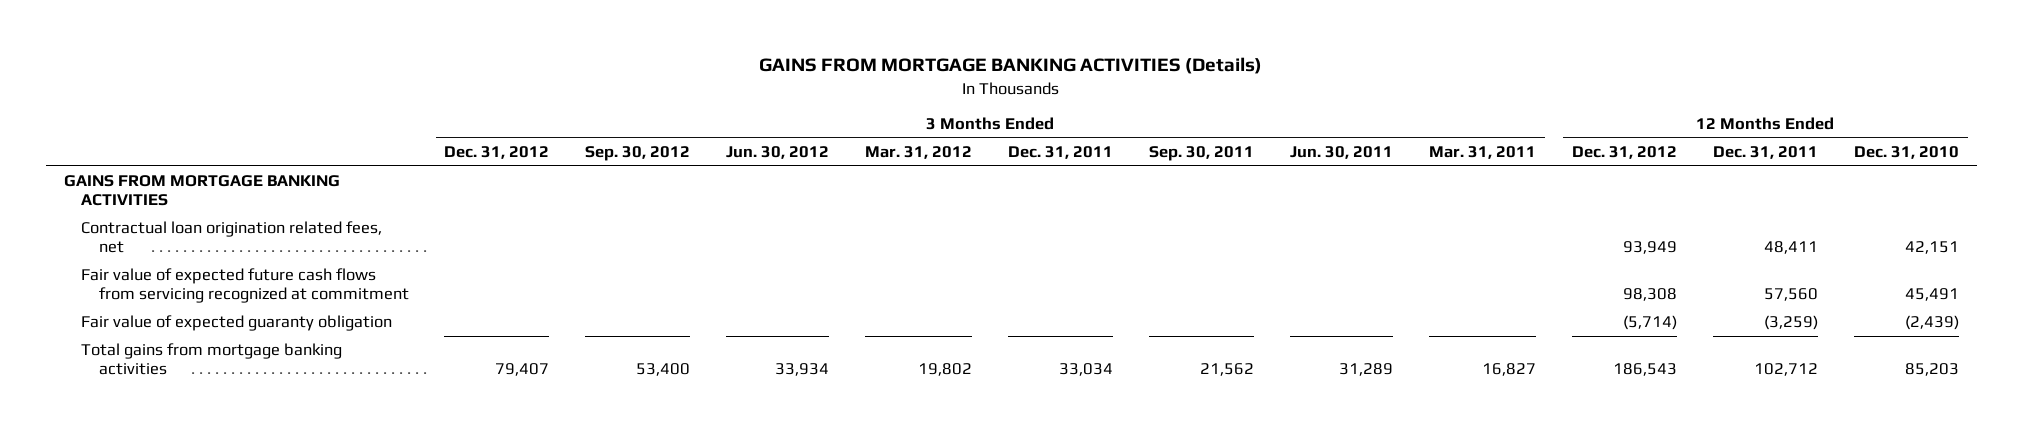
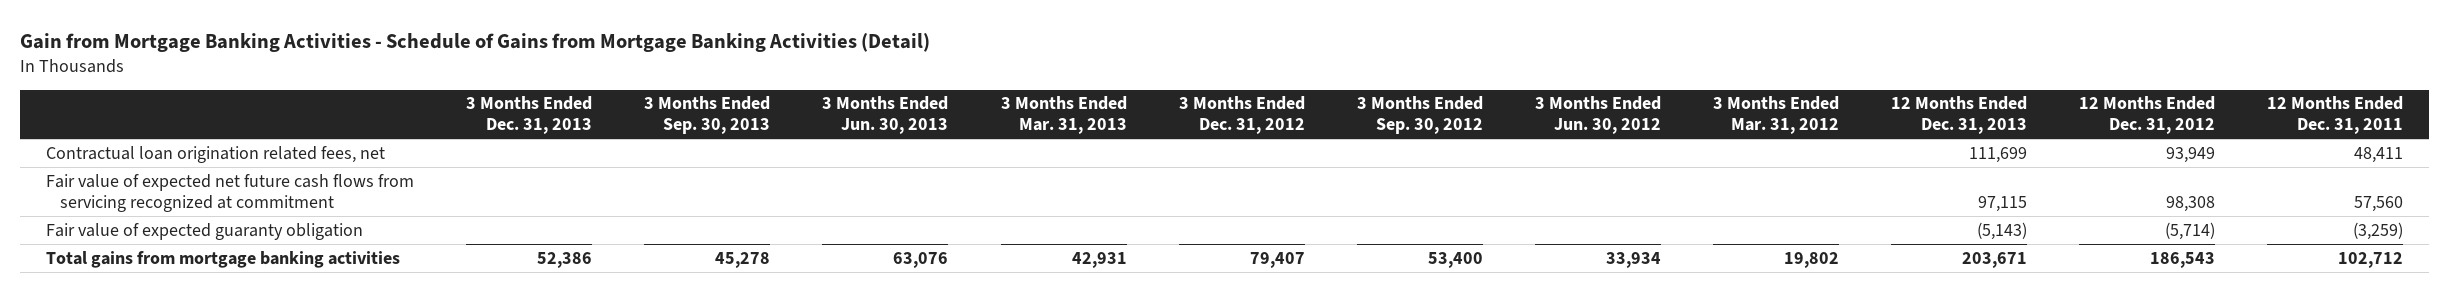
[759,57,1263,75] GAINS FROM MORTGAGE BANKING ACTIVITIES (Details) -> [20,32,931,52] Gain from Mortgage Banking Activities - Schedule of Gains from Mortgage Banking Activities (Detail)
[1008,146,1114,160] Dec. 31, 2011 -> none
[1149,146,1255,162] Sep. 30, 2011 -> none
[1290,146,1394,160] Jun. 30, 2011 -> none
[1429,146,1537,160] Mar. 31, 2011 -> none
[1853,146,1959,160] Dec. 31, 2010 -> none
none -> [466,96,593,135] 3 Months Ended Dec. 31, 2013
none -> [644,96,771,135] 3 Months Ended Sep. 30, 2013
none -> [822,96,949,135] 3 Months Ended Jun. 30, 2013
none -> [1000,96,1127,135] 3 Months Ended Mar. 31, 2013
none -> [1891,96,2028,135] 12 Months Ended Dec. 31, 2013
[63,175,340,207] GAINS FROM MORTGAGE BANKING ACTIVITIES -> none
[81,268,409,304] Fair value of expected future cash flows from servicing recognized at commitment -> [46,173,415,212] Fair value of expected net future cash flows from servicing recognized at commitment

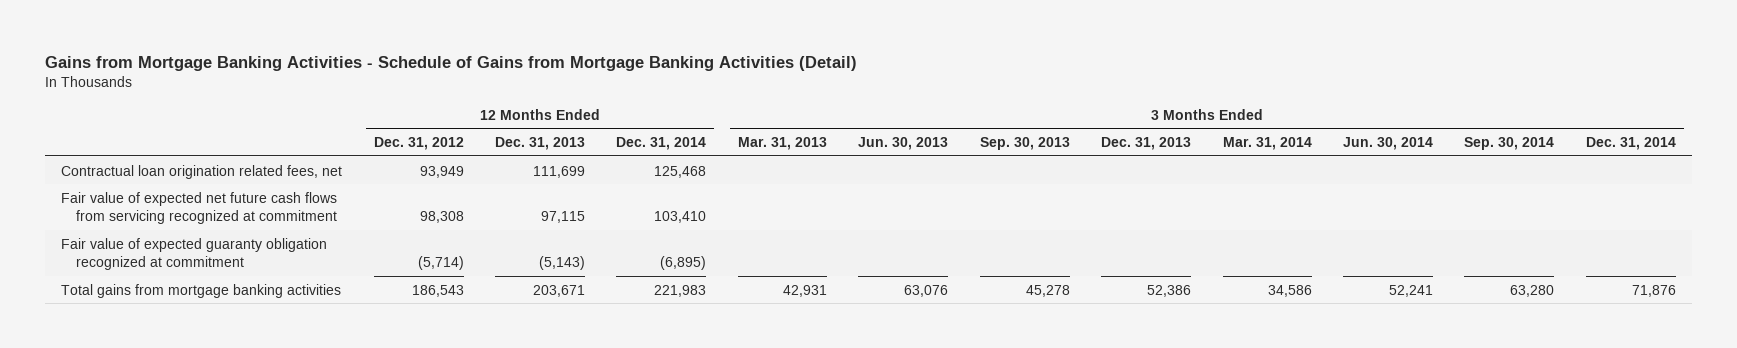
[20,32,931,52] Gain from Mortgage Banking Activities - Schedule of Gains from Mortgage Banking Activities (Detail) -> [45,55,858,71] Gains from Mortgage Banking Activities - Schedule of Gains from Mortgage Banking Activities (Detail)
[1178,96,1305,135] 3 Months Ended Dec. 31, 2012 -> none
[1356,96,1483,135] 3 Months Ended Sep. 30, 2012 -> none
[1534,96,1661,135] 3 Months Ended Jun. 30, 2012 -> none
[1712,96,1839,135] 3 Months Ended Mar. 31, 2012 -> none
[2267,96,2404,135] 12 Months Ended Dec. 31, 2011 -> none
none -> [616,137,707,151] Dec. 31, 2014
none -> [1222,137,1312,151] Mar. 31, 2014
none -> [1343,137,1434,151] Jun. 30, 2014
none -> [1464,137,1555,151] Sep. 30, 2014
none -> [1585,137,1676,151] Dec. 31, 2014
[46,222,364,240] Fair value of expected guaranty obligation -> [61,237,328,270] Fair value of expected guaranty obligation recognized at commitment

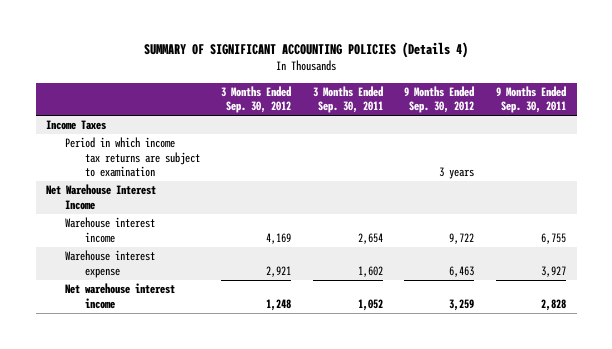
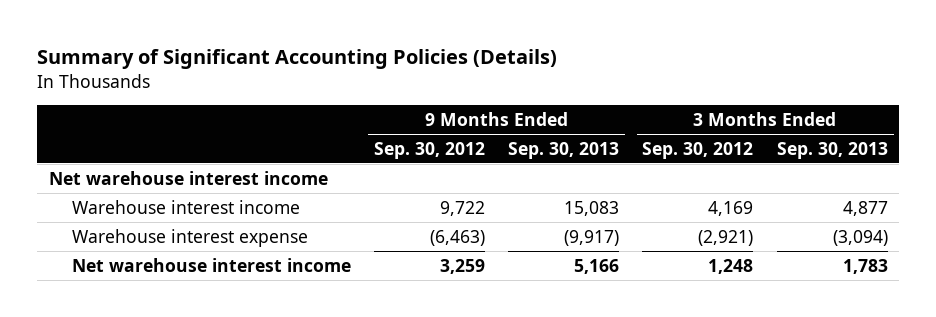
[144,42,469,59] SUMMARY OF SIGNIFICANT ACCOUNTING POLICIES (Details 4) -> [36,49,557,70] Summary of Significant Accounting Policies (Details)
[312,85,383,114] 3 Months Ended Sep. 30, 2011 -> none
[496,85,567,114] 9 Months Ended Sep. 30, 2011 -> none
none -> [508,141,620,159] Sep. 30, 2013
none -> [776,141,888,159] Sep. 30, 2013
[46,120,107,131] Income Taxes -> none
[65,137,200,178] Period in which income tax returns are subject to examination -> none
[46,184,157,210] Net Warehouse Interest Income -> [48,170,328,185] Net warehouse interest income
[266,265,292,277] 2,921 -> [698,229,754,246] (2,921)
[449,265,475,277] 6,463 -> [429,229,485,246] (6,463)

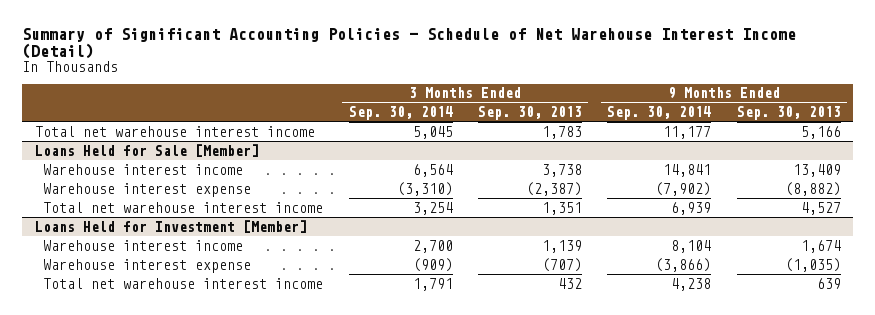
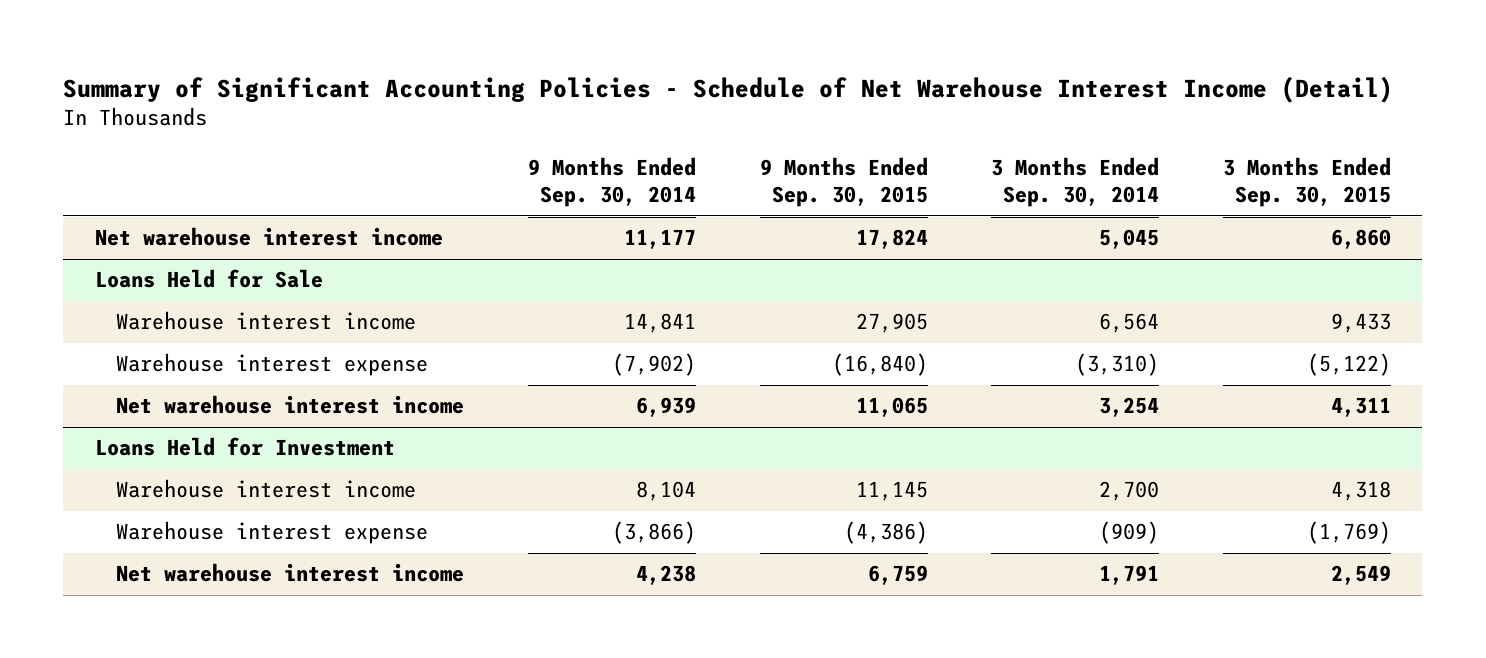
[477,106,582,121] Sep. 30, 2013 -> none
[736,106,841,121] Sep. 30, 2013 -> none
none -> [759,157,928,208] 9 Months Ended Sep. 30, 2015
none -> [1222,157,1391,208] 3 Months Ended Sep. 30, 2015
[34,125,315,137] Total net warehouse interest income -> [95,227,444,247] Net warehouse interest income
[34,143,259,157] Loans Held for Sale [Member] -> [95,269,324,289] Loans Held for Sale
[43,201,324,213] Total net warehouse interest income -> [116,395,465,415] Net warehouse interest income
[34,219,307,233] Loans Held for Investment [Member] -> [95,437,396,457] Loans Held for Investment
[43,277,324,289] Total net warehouse interest income -> [116,563,465,583] Net warehouse interest income

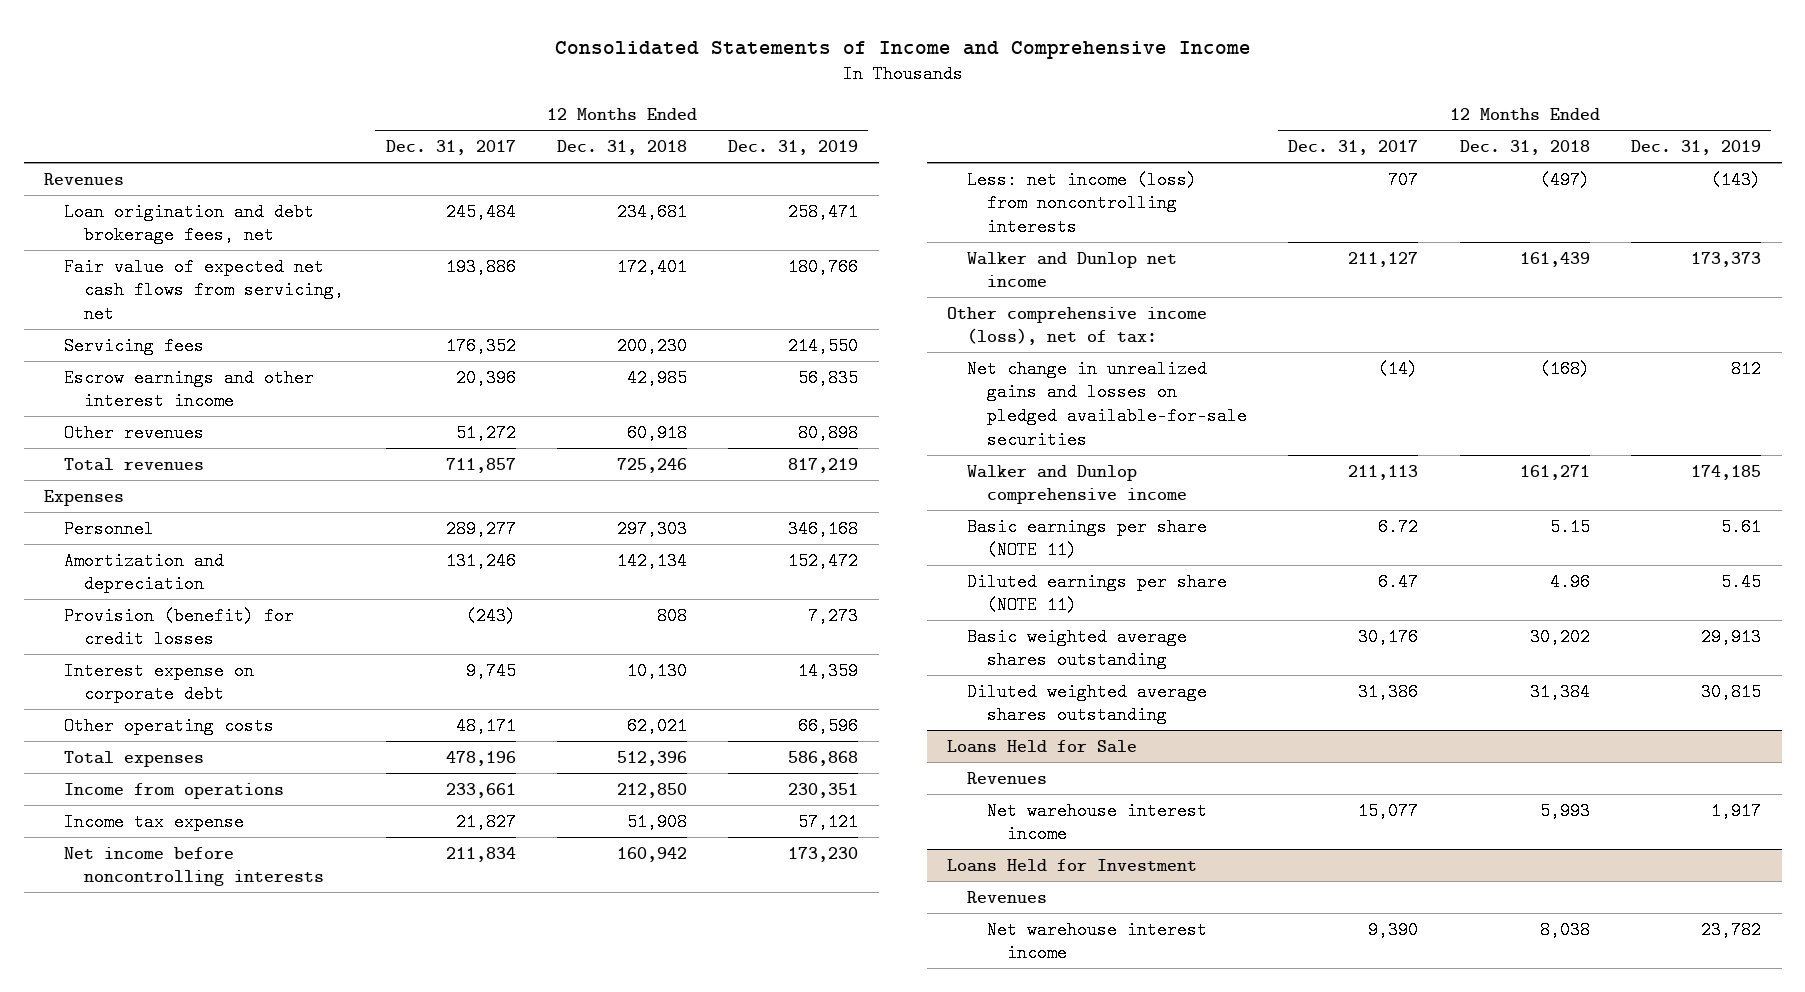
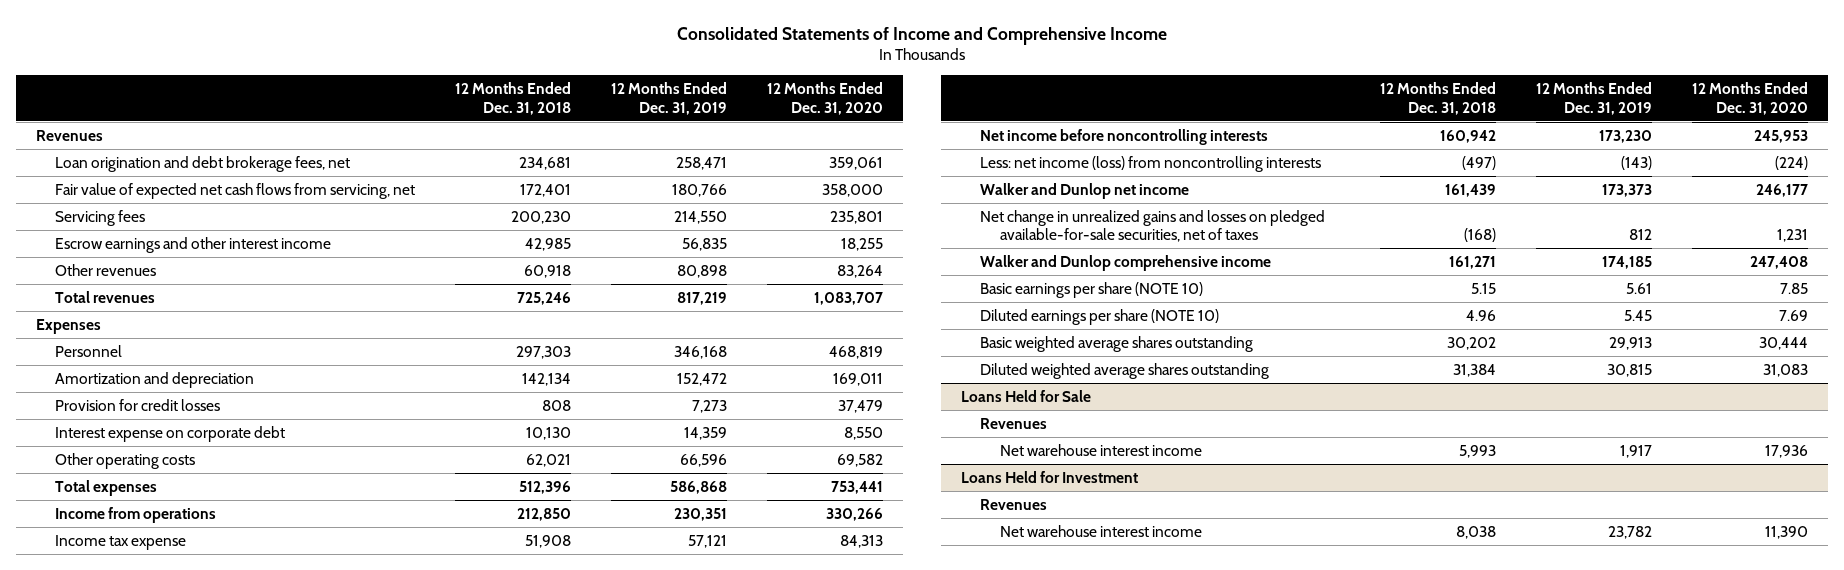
[385,140,516,156] Dec. 31, 2017 -> none
none -> [767,82,884,115] 12 Months Ended Dec. 31, 2020
[64,606,295,649] Provision (benefit) for credit losses -> [55,398,221,411] Provision for credit losses
[947,306,1208,346] Other comprehensive income (loss), net of tax: -> none
[967,359,1248,449] Net change in unrealized gains and losses on pledged available-for-sale securities -> [980,209,1326,243] Net change in unrealized gains and losses on pledged available-for-sale securities, net of taxes
[967,517,1208,560] Basic earnings per share (NOTE 11) -> [980,281,1204,298] Basic earnings per share (NOTE 10)
[967,572,1228,615] Diluted earnings per share (NOTE 11) -> [980,308,1220,325] Diluted earnings per share (NOTE 10)

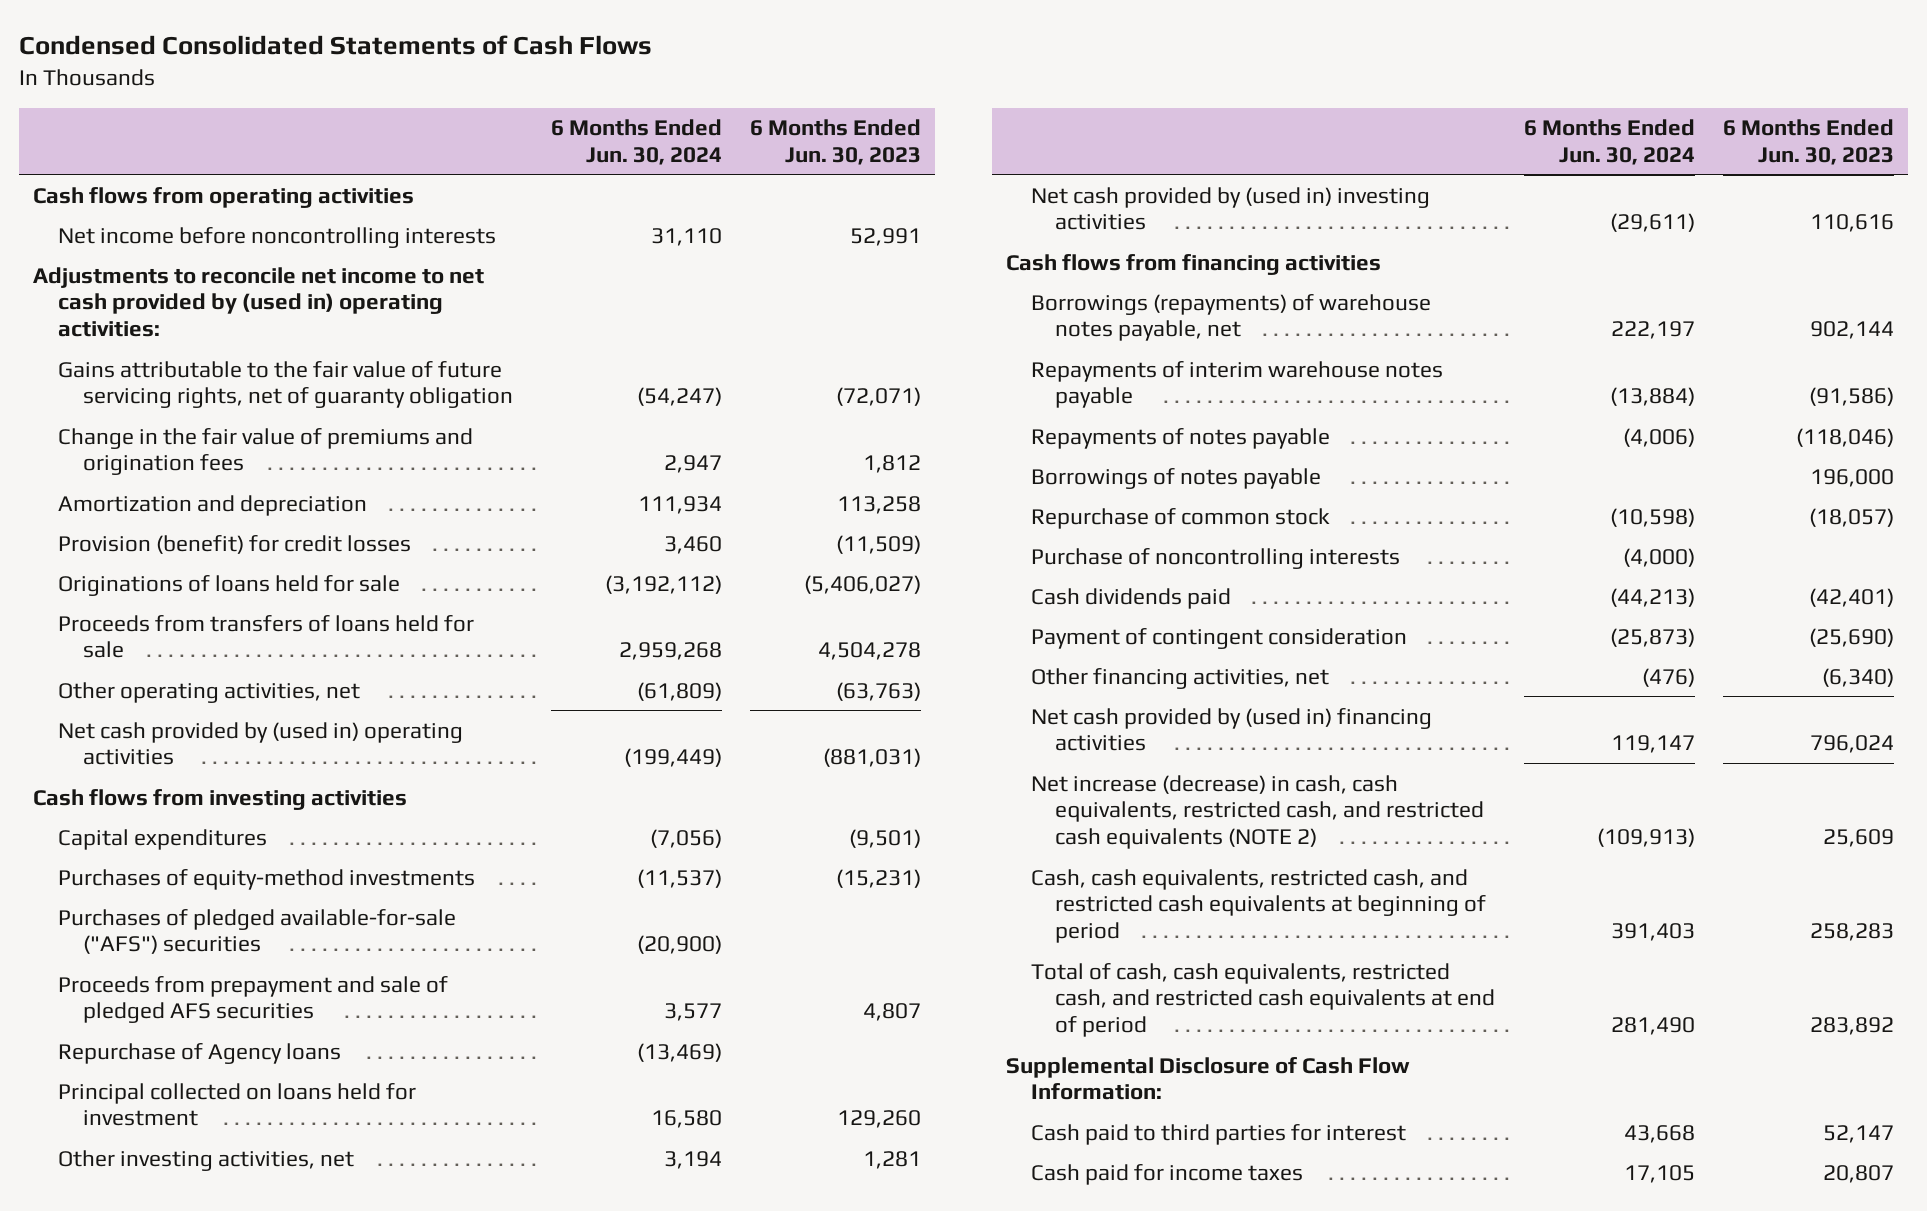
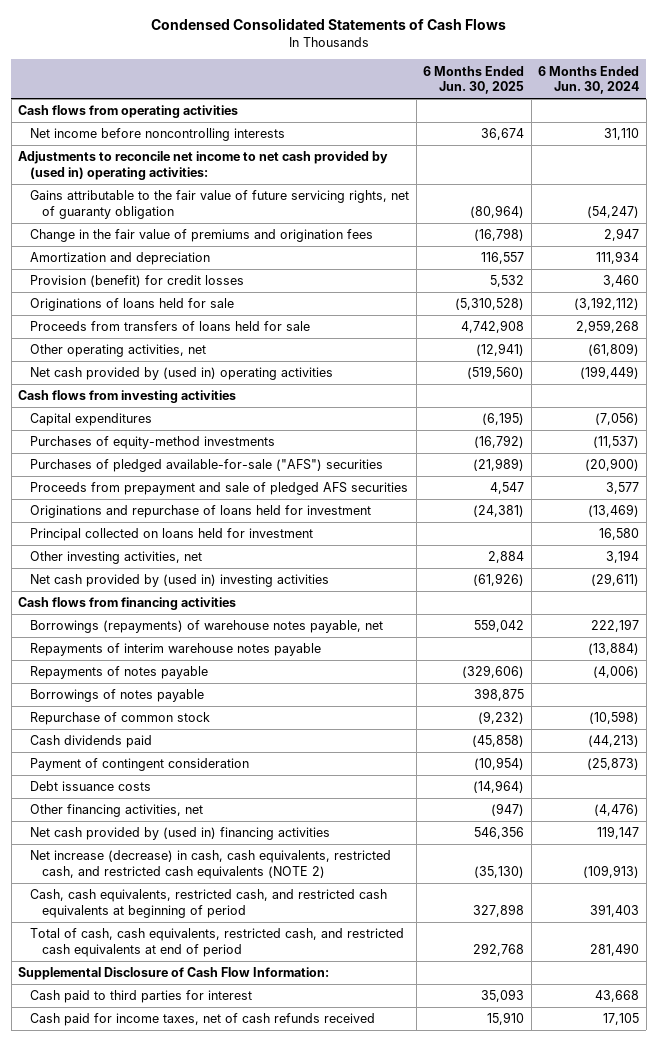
[750,119,922,165] 6 Months Ended Jun. 30, 2023 -> none
none -> [423,65,525,95] 6 Months Ended Jun. 30, 2025
[58,1042,342,1064] Repurchase of Agency loans -> [30,505,372,519] Originations and repurchase of loans held for investment
[1030,547,1400,569] Purchase of noncontrolling interests -> none
none -> [30,781,152,792] Debt issuance costs
[1641,667,1695,687] (476) -> [594,804,640,817] (4,476)
[1030,1163,1303,1185] Cash paid for income taxes -> [30,1013,376,1027] Cash paid for income taxes, net of cash refunds received

